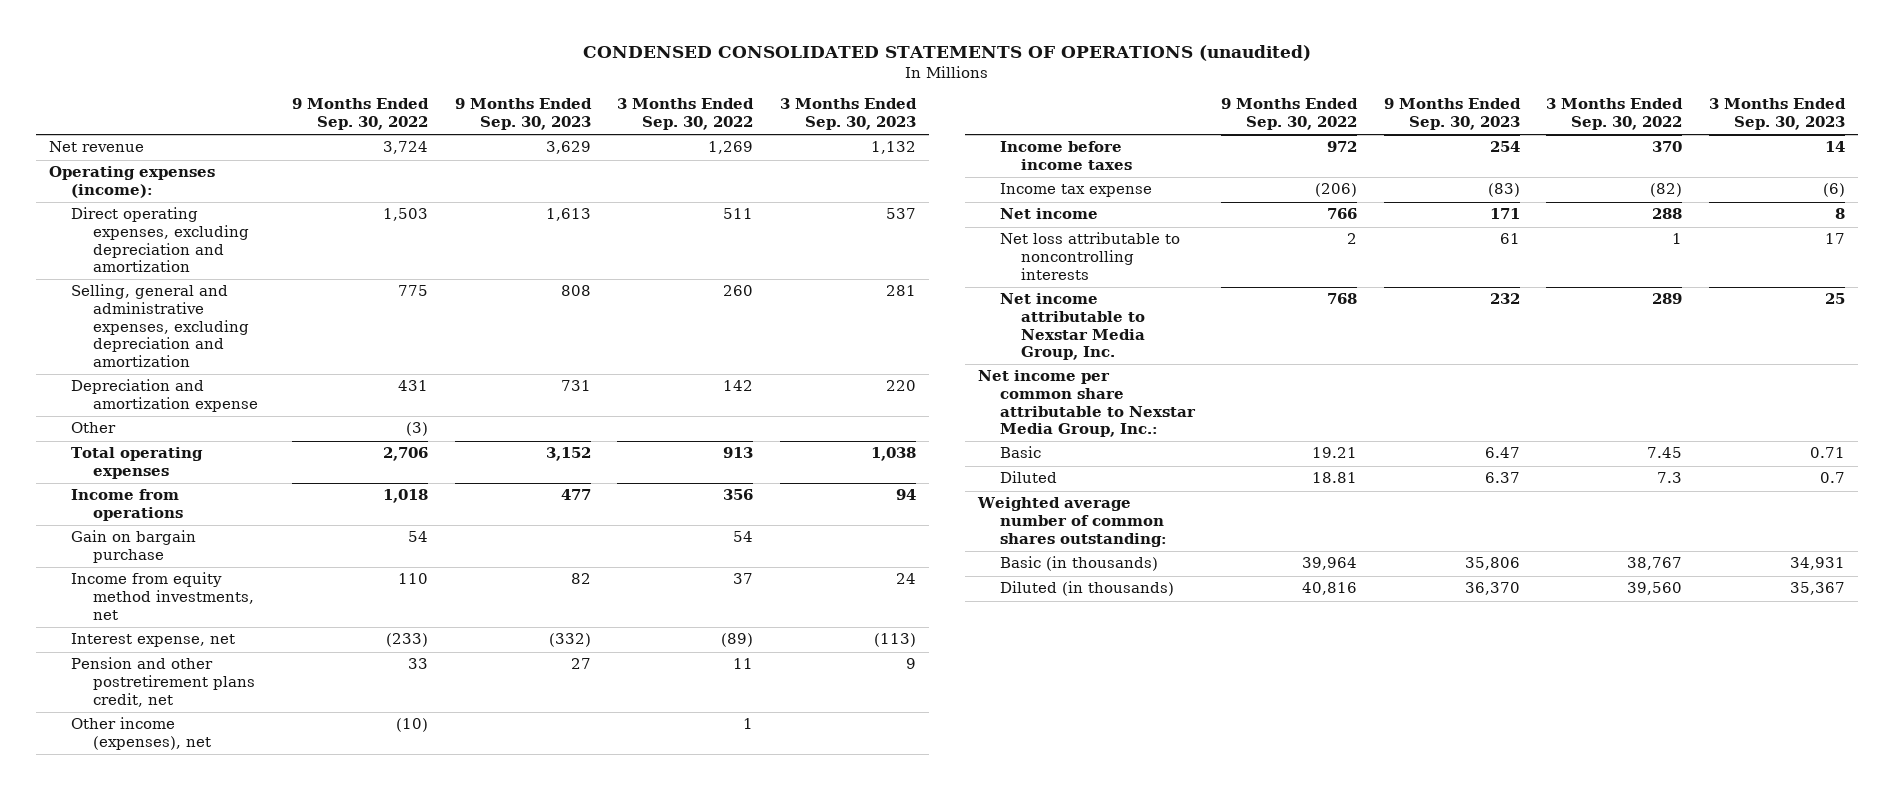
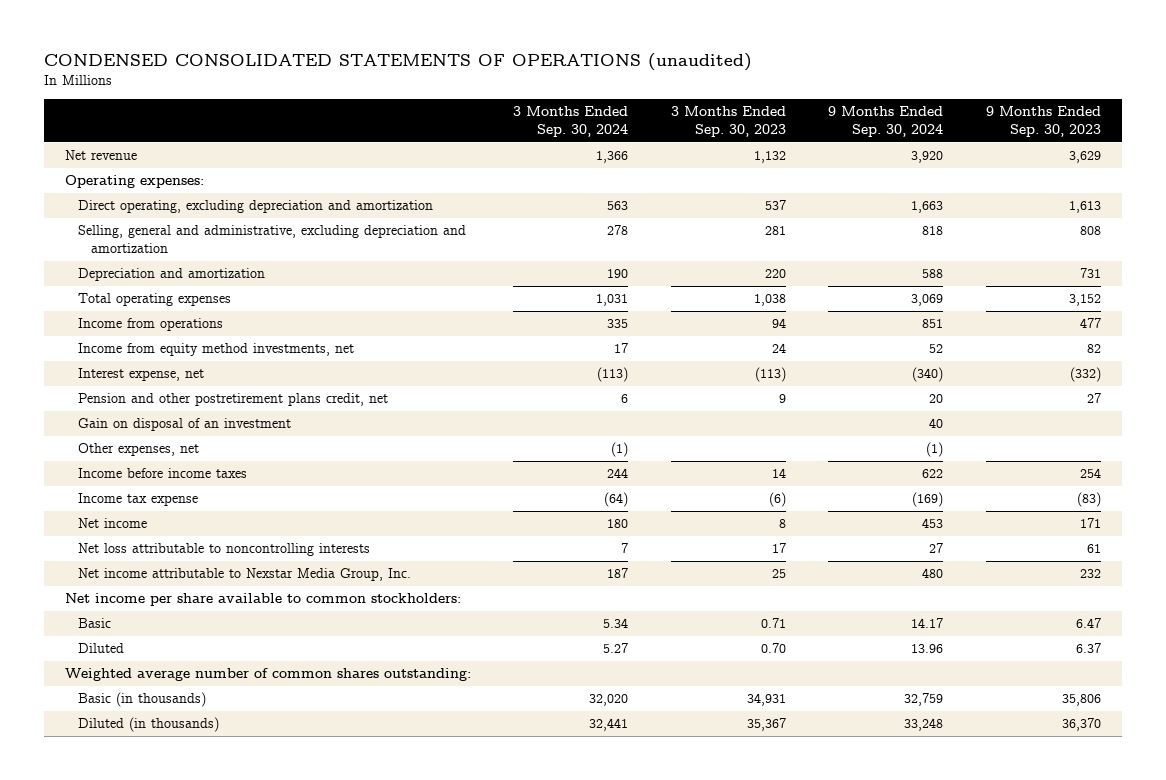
[292,98,430,130] 9 Months Ended Sep. 30, 2022 -> none
[617,98,755,130] 3 Months Ended Sep. 30, 2022 -> none
none -> [513,106,629,138] 3 Months Ended Sep. 30, 2024
none -> [828,106,944,138] 9 Months Ended Sep. 30, 2024
[70,422,116,434] Other -> none
[49,166,216,199] Operating expenses (income): -> [64,175,204,189] Operating expenses:
[70,207,249,273] Direct operating expenses, excluding depreciation and amortization -> [77,200,433,214] Direct operating, excluding depreciation and amortization
[70,284,249,367] Selling, general and administrative expenses, excluding depreciation and amortization -> [77,225,466,254] Selling, general and administrative, excluding depreciation and amortization
[70,379,258,413] Depreciation and amortization expense -> [77,268,265,282] Depreciation and amortization
[70,530,196,564] Gain on bargain purchase -> none
none -> [77,418,291,432] Gain on disposal of an investment
[70,717,211,751] Other income (expenses), net -> [77,443,199,457] Other expenses, net
[978,370,1196,438] Net income per common share attributable to Nexstar Media Group, Inc.: -> [64,593,461,607] Net income per share available to common stockholders:
[1819,472,1845,484] 0.7 -> [760,643,786,654] 0.70

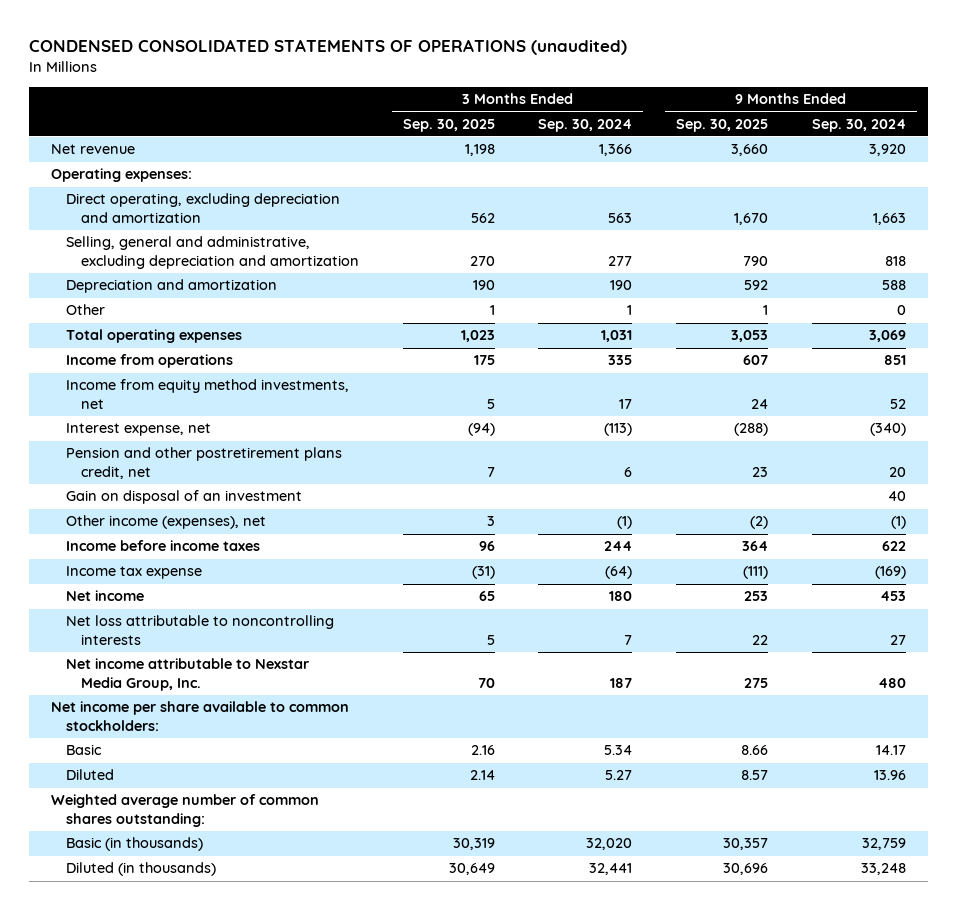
[670,106,786,138] 3 Months Ended Sep. 30, 2023 -> none
[985,106,1101,138] 9 Months Ended Sep. 30, 2023 -> none
none -> [402,118,495,132] Sep. 30, 2025
none -> [676,118,769,132] Sep. 30, 2025
[607,225,629,236] 278 -> [608,256,633,267] 277
none -> [66,304,106,316] Other
[77,443,199,457] Other expenses, net -> [66,515,267,530] Other income (expenses), net

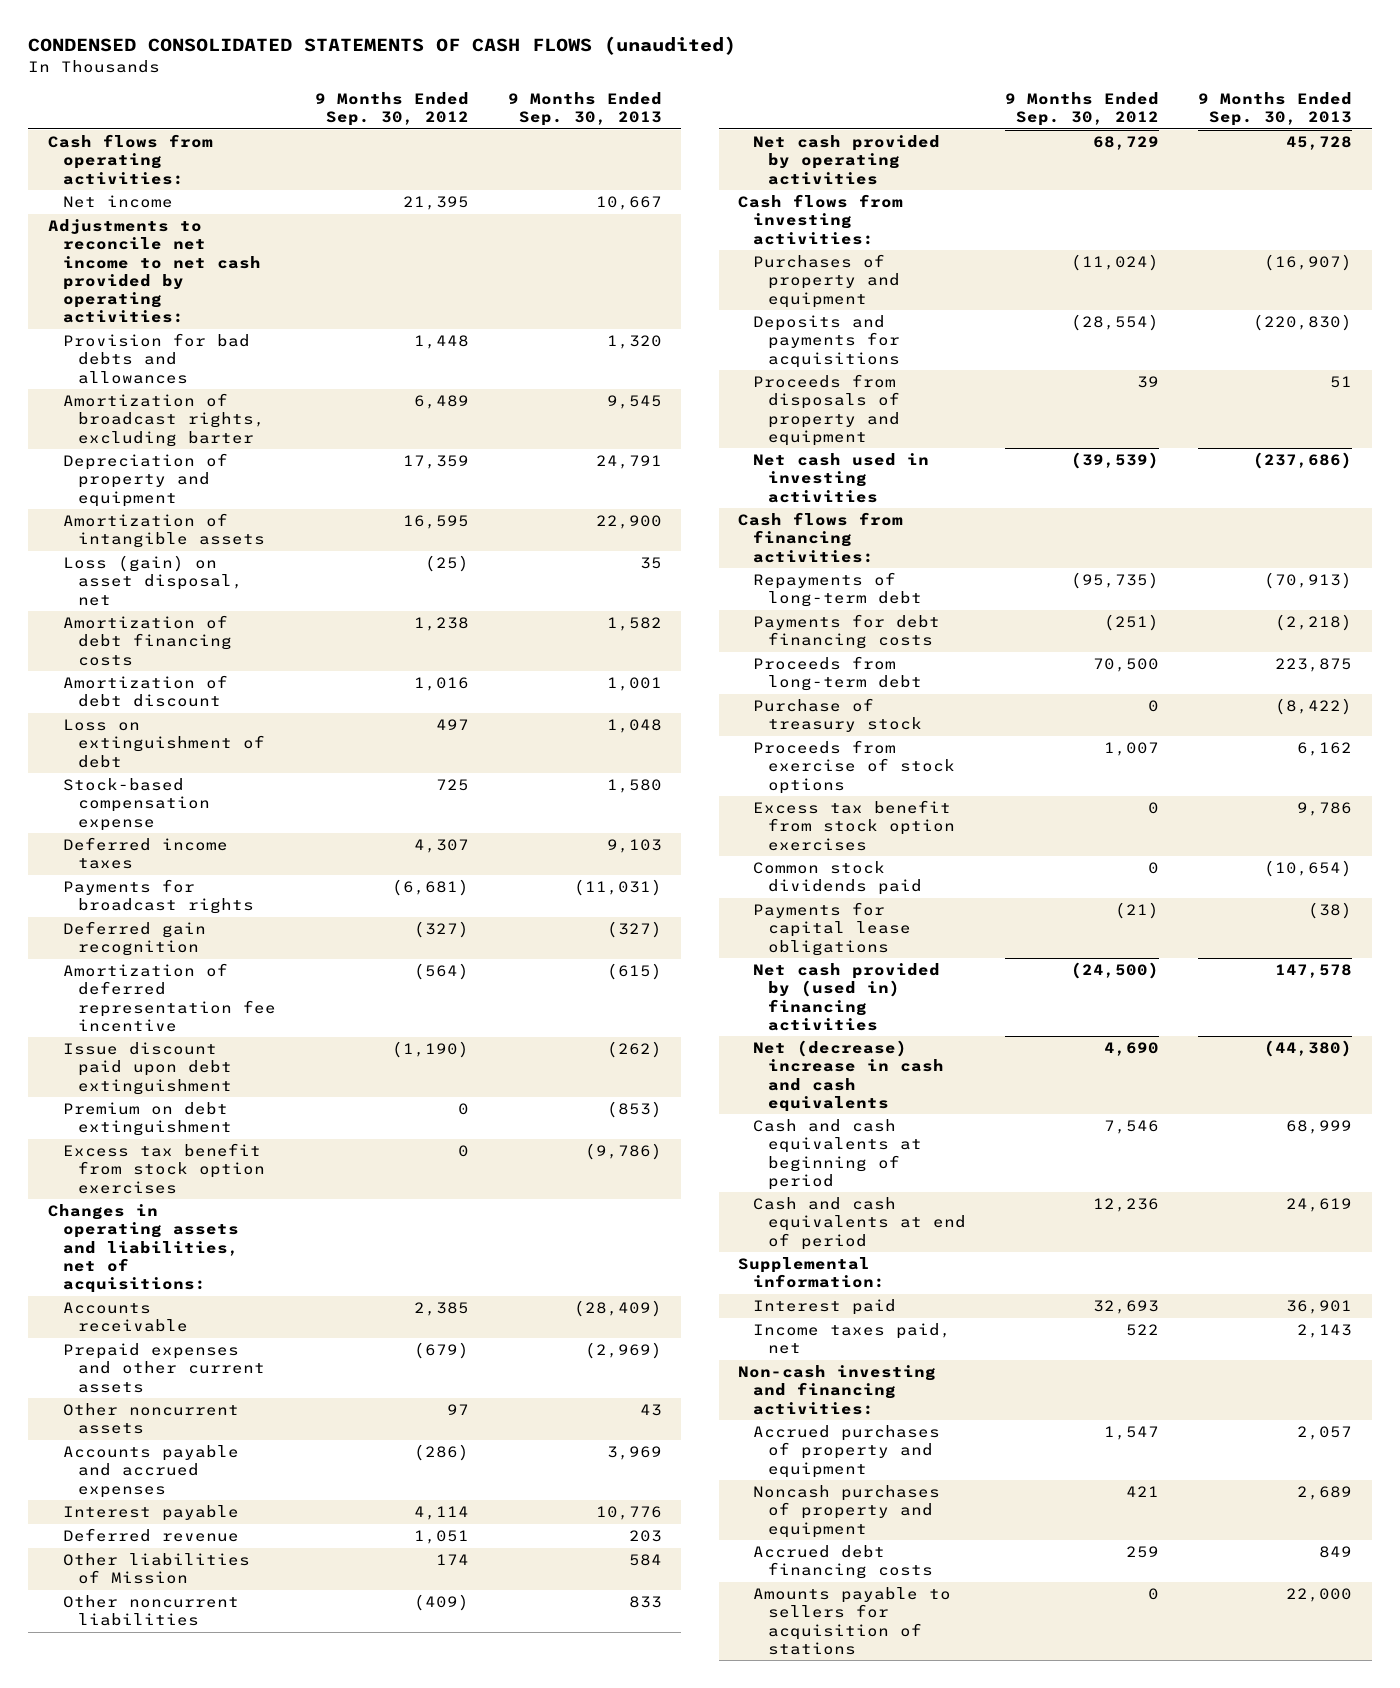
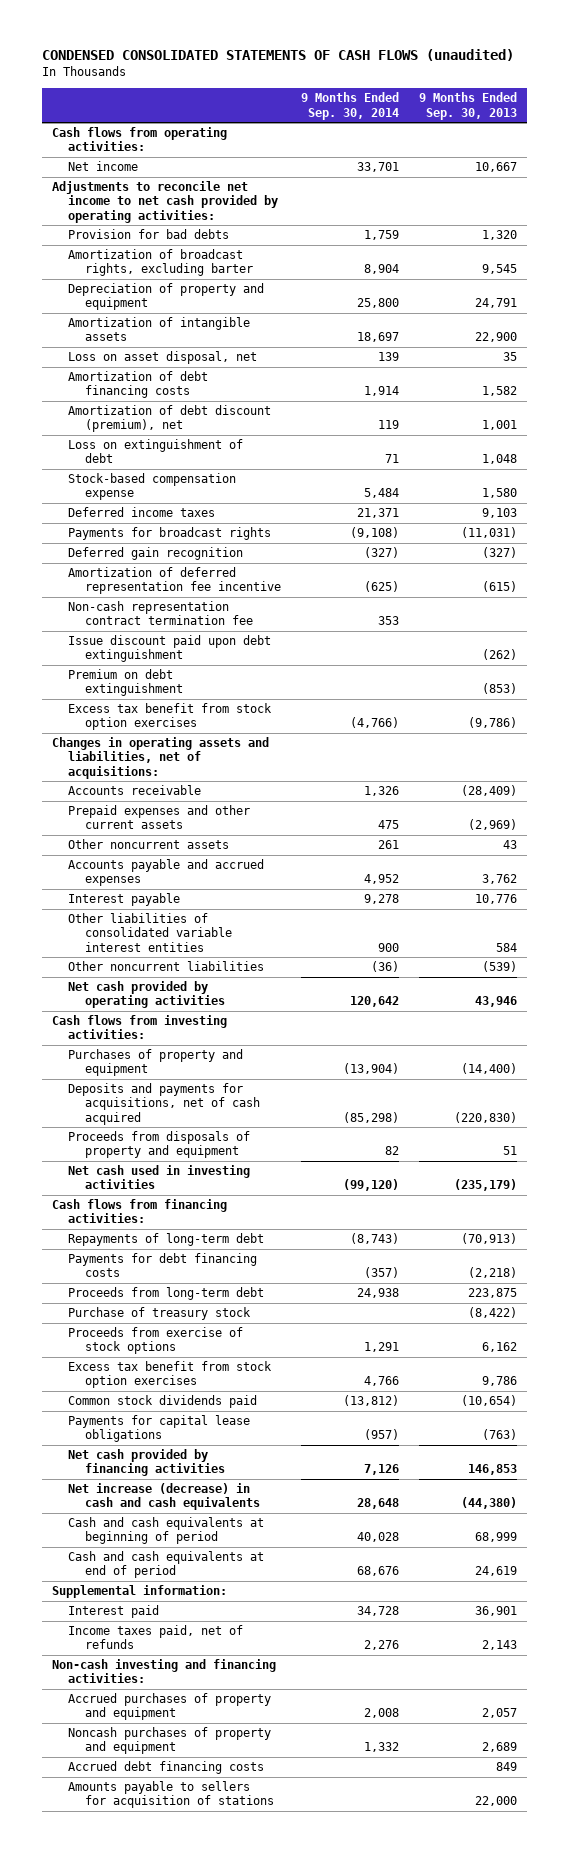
[314,92,469,127] 9 Months Ended Sep. 30, 2012 -> none
none -> [301,92,400,120] 9 Months Ended Sep. 30, 2014
[62,333,250,384] Provision for bad debts and allowances -> [68,229,230,240] Provision for bad debts
[62,555,243,606] Loss (gain) on asset disposal, net -> [68,351,258,365] Loss on asset disposal, net
[62,675,228,708] Amortization of debt discount -> [68,405,272,433] Amortization of debt discount (premium), net
none -> [68,601,253,626] Non-cash representation contract termination fee
[606,1446,662,1461] 3,969 -> [482,874,518,885] 3,762
[62,1528,239,1543] Deferred revenue -> none
[62,1553,250,1585] Other liabilities of Mission -> [68,913,232,952] Other liabilities of consolidated variable interest entities
[628,1596,662,1609] 833 -> [482,961,518,973] (539)
[1286,136,1353,151] 45,728 -> [475,996,518,1008] 43,946
[1264,254,1353,272] (16,907) -> [461,1063,518,1075] (14,400)
[753,315,901,368] Deposits and payments for acquisitions -> [68,1083,260,1125] Deposits and payments for acquisitions, net of cash acquired
[1253,452,1353,470] (237,686) -> [454,1179,518,1192] (235,179)
[1308,902,1353,920] (38) -> [482,1429,518,1441] (763)
[753,963,941,1031] Net cash provided by (used in) financing activities -> [68,1449,225,1477] Net cash provided by financing activities
[1275,964,1353,979] 147,578 -> [468,1464,518,1476] 146,853
[753,1040,945,1112] Net (decrease) increase in cash and cash equivalents -> [68,1483,260,1511] Net increase (decrease) in cash and cash equivalents
[753,1323,952,1355] Income taxes paid, net -> [68,1625,244,1650] Income taxes paid, net of refunds

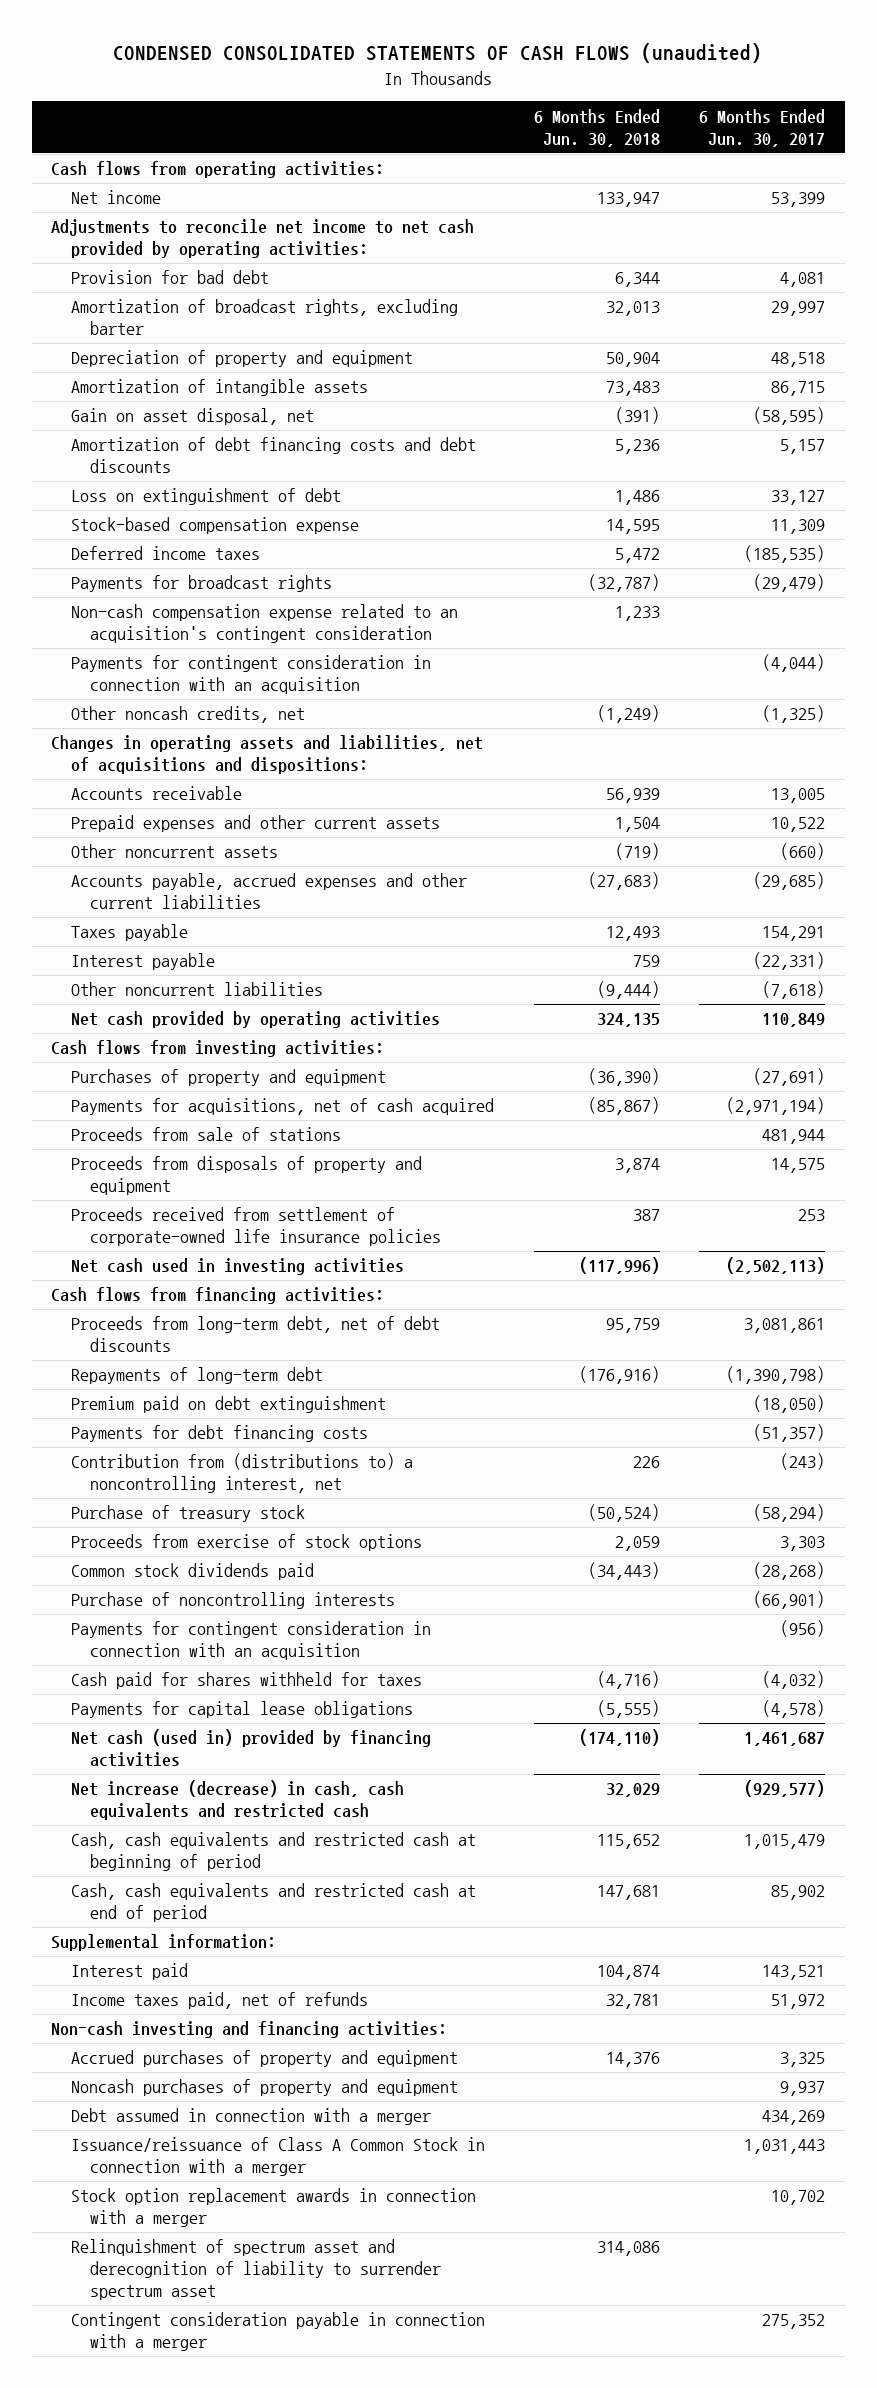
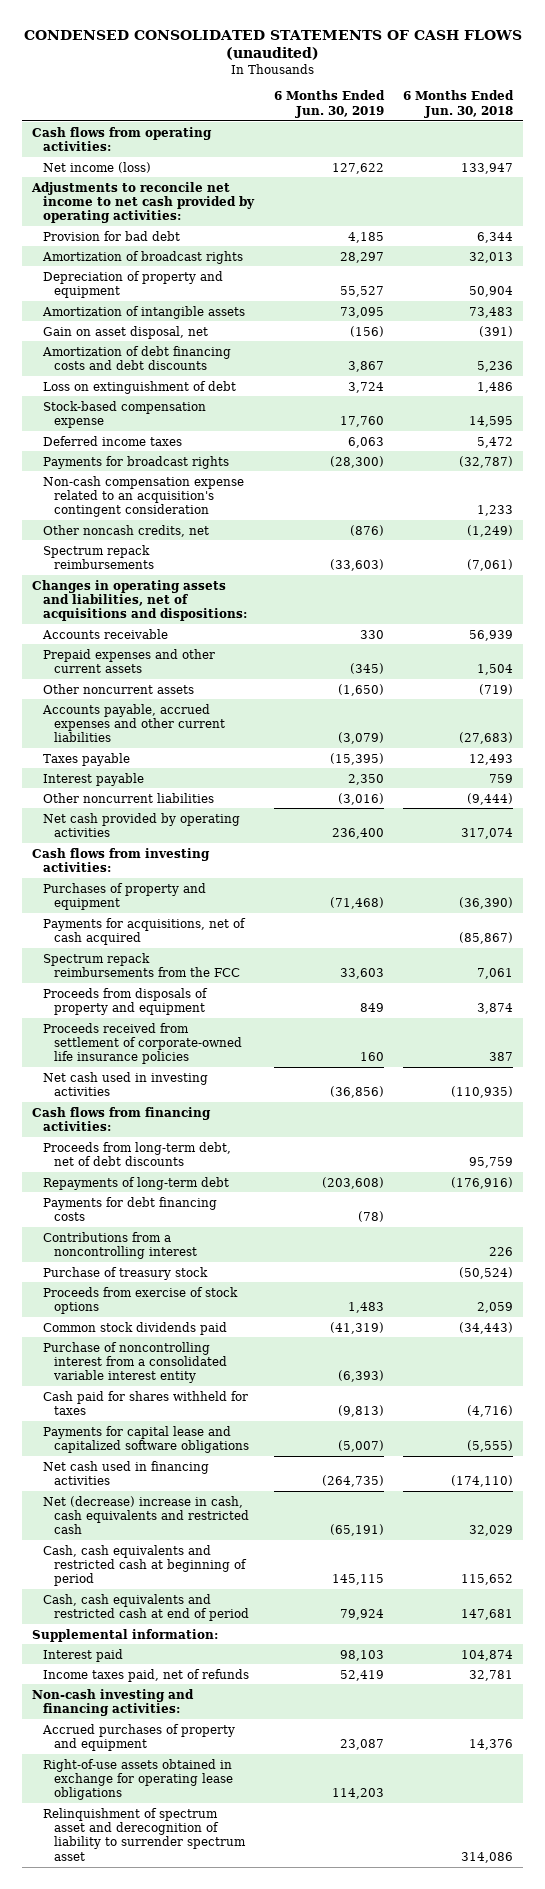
[699,108,826,147] 6 Months Ended Jun. 30, 2017 -> none
none -> [273,90,385,118] 6 Months Ended Jun. 30, 2019
[70,190,161,205] Net income -> [42,161,151,173] Net income (loss)
[70,299,458,336] Amortization of broadcast rights, excluding barter -> [41,250,243,264] Amortization of broadcast rights
[70,655,431,695] Payments for contingent consideration in connection with an acquisition -> none
none -> [42,544,155,569] Spectrum repack reimbursements
[596,1013,660,1028] 324,135 -> [461,827,514,839] 317,074
[70,1127,341,1142] Proceeds from sale of stations -> none
none -> [42,952,241,977] Spectrum repack reimbursements from the FCC
[578,1257,660,1275] (117,996) -> [451,1085,514,1098] (110,935)
[70,1396,386,1414] Premium paid on debt extinguishment -> none
[70,1453,413,1494] Contribution from (distributions to) a noncontrolling interest, net -> [42,1231,198,1259] Contributions from a noncontrolling interest
[70,1621,431,1661] Payments for contingent consideration in connection with an acquisition -> none
[70,1592,395,1610] Purchase of noncontrolling interests -> [42,1341,228,1384] Purchase of noncontrolling interest from a consolidated variable interest entity
[70,1701,413,1719] Payments for capital lease obligations -> [42,1425,250,1453] Payments for capital lease and capitalized software obligations
[70,1729,431,1768] Net cash (used in) provided by financing activities -> [42,1460,209,1485] Net cash used in financing activities
[70,1780,404,1821] Net increase (decrease) in cash, cash equivalents and restricted cash -> [42,1495,250,1535] Net (decrease) increase in cash, cash equivalents and restricted cash
[70,2079,458,2097] Noncash purchases of property and equipment -> none
[70,2108,431,2126] Debt assumed in connection with a merger -> none
[70,2137,485,2177] Issuance/reissuance of Class A Common Stock in connection with a merger -> none
[70,2188,476,2228] Stock option replacement awards in connection with a merger -> none
none -> [42,1758,234,1801] Right-of-use assets obtained in exchange for operating lease obligations
[70,2312,485,2352] Contingent consideration payable in connection with a merger -> none

